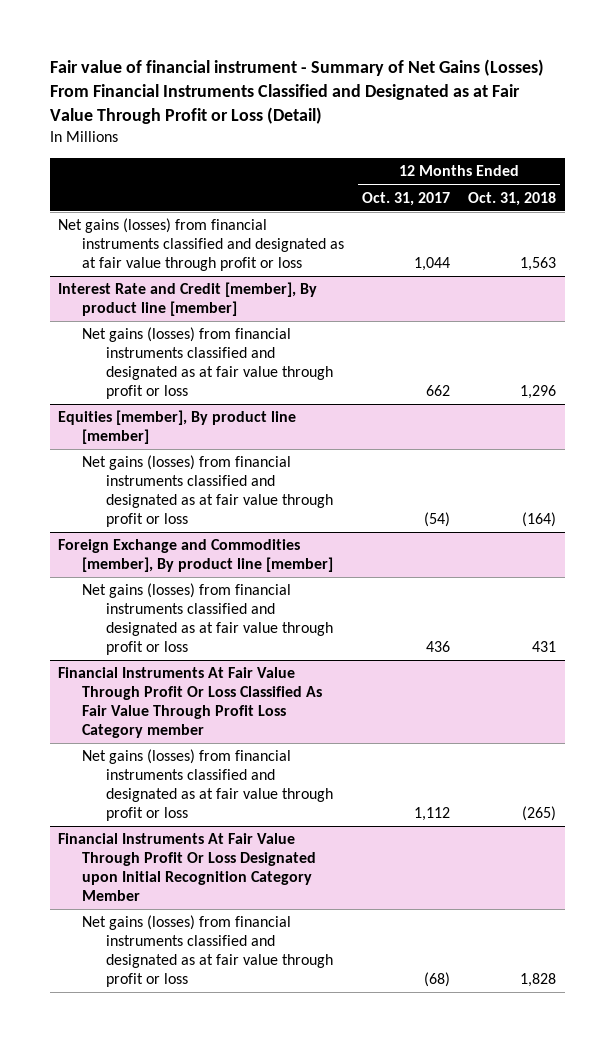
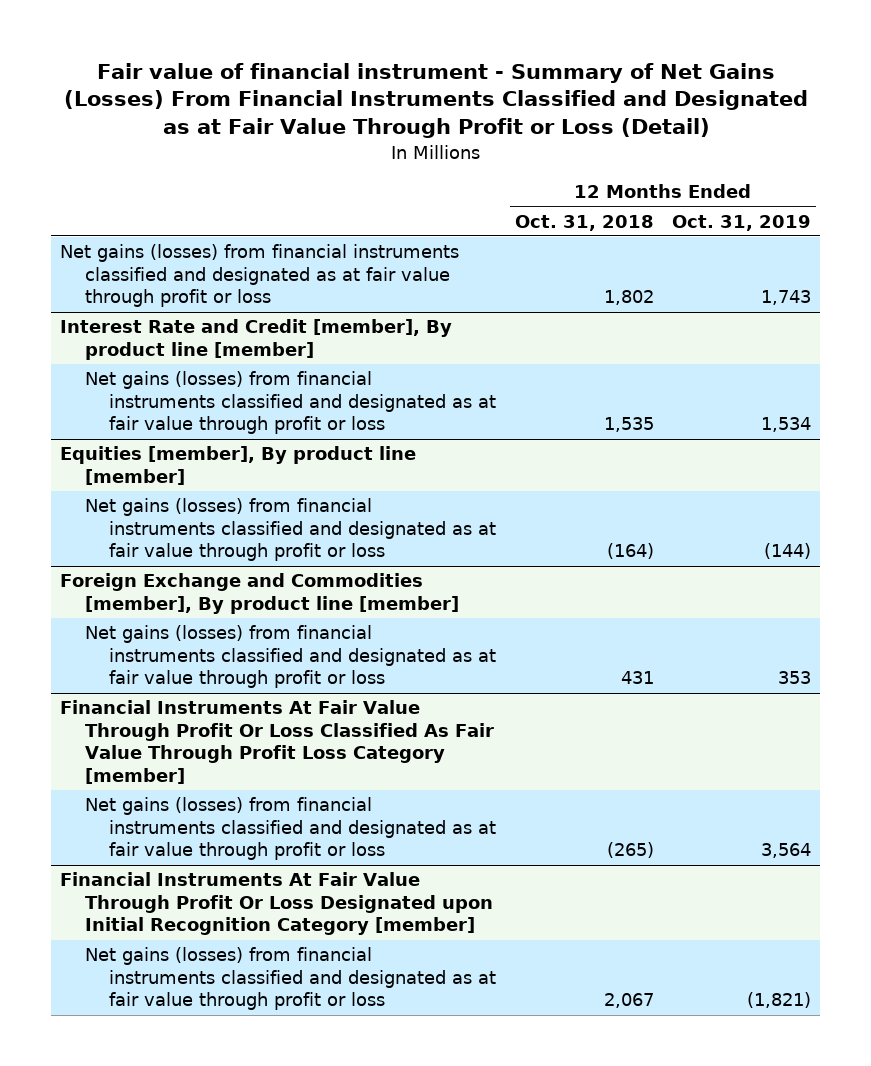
[361,191,450,206] Oct. 31, 2017 -> none
none -> [672,214,812,231] Oct. 31, 2019
[519,256,556,271] 1,563 -> [603,290,654,306] 1,802
[519,384,556,399] 1,296 -> [603,417,654,433] 1,535
[58,667,323,738] Financial Instruments At Fair Value Through Profit Or Loss Classified As Fair Value Through Profit Loss Category member -> [59,700,494,784] Financial Instruments At Fair Value Through Profit Or Loss Classified As Fair Value Through Profit Loss Category [member]
[58,833,317,901] Financial Instruments At Fair Value Through Profit Or Loss Designated upon Initial Recognition Category Member -> [59,872,493,936] Financial Instruments At Fair Value Through Profit Or Loss Designated upon Initial Recognition Category [member]
[519,972,556,987] 1,828 -> [603,993,654,1009] 2,067

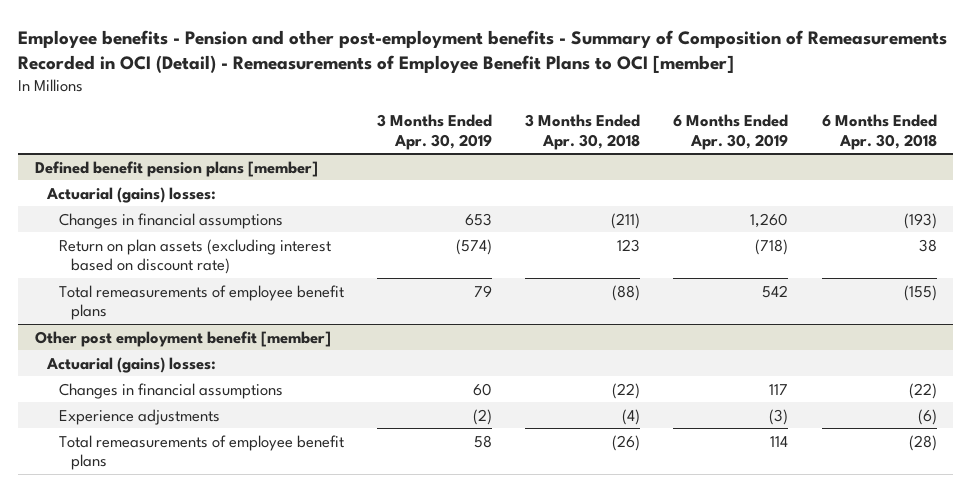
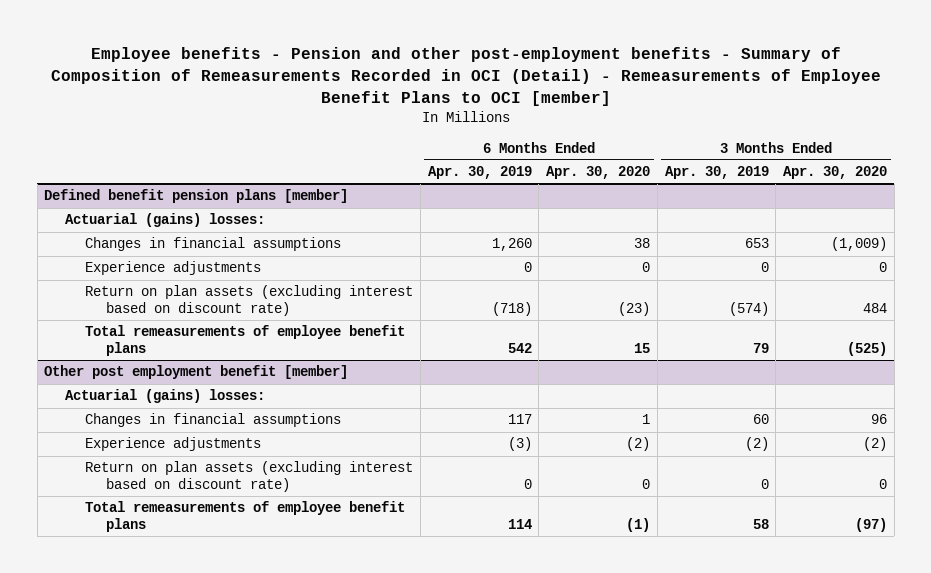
[525,114,641,150] 3 Months Ended Apr. 30, 2018 -> none
[821,114,937,150] 6 Months Ended Apr. 30, 2018 -> none
none -> [546,166,651,180] Apr. 30, 2020
none -> [783,166,888,180] Apr. 30, 2020
none -> [85,261,262,276] Experience adjustments
none -> [85,461,414,492] Return on plan assets (excluding interest based on discount rate)

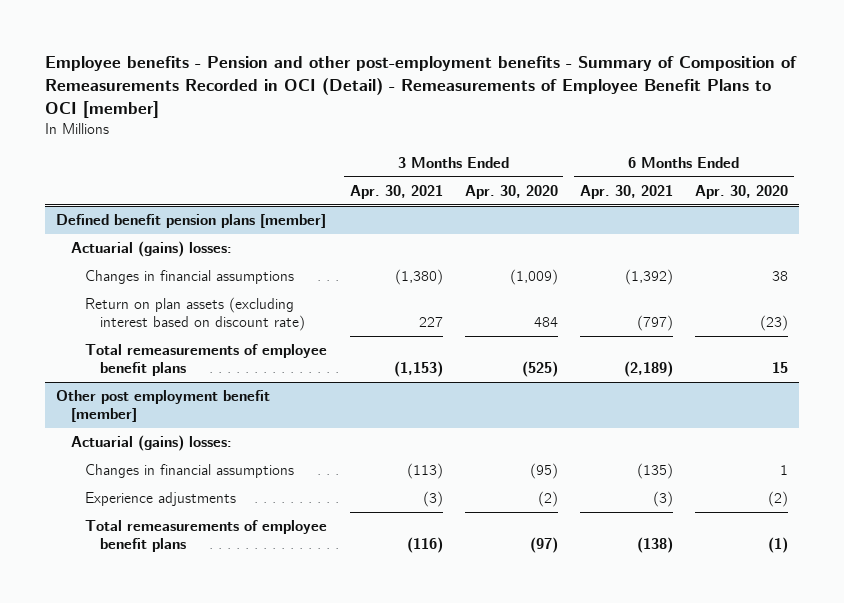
[427,166,532,180] Apr. 30, 2019 -> none
[664,166,769,180] Apr. 30, 2019 -> none
none -> [349,184,443,199] Apr. 30, 2021
none -> [579,184,673,199] Apr. 30, 2021
[85,261,262,276] Experience adjustments -> none
[871,414,888,425] 96 -> [529,463,558,480] (95)
[85,461,414,492] Return on plan assets (excluding interest based on discount rate) -> none

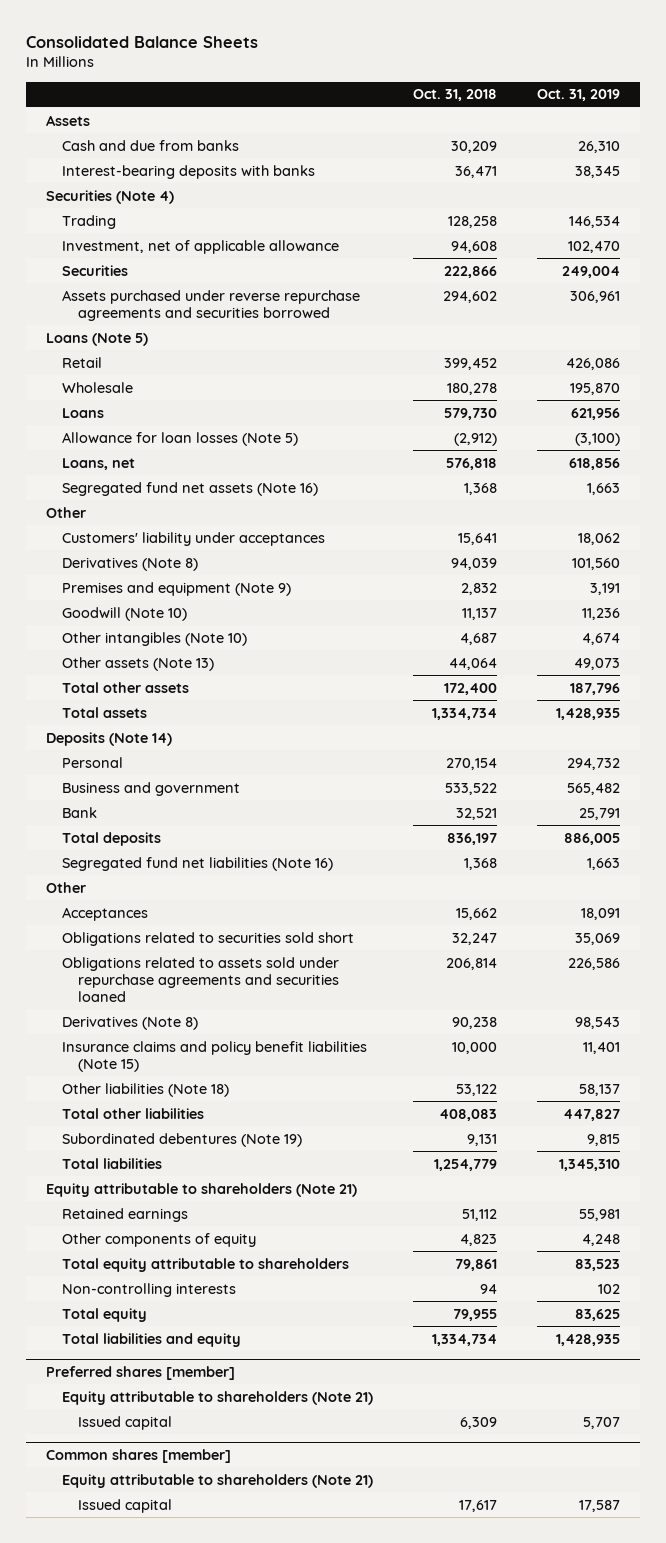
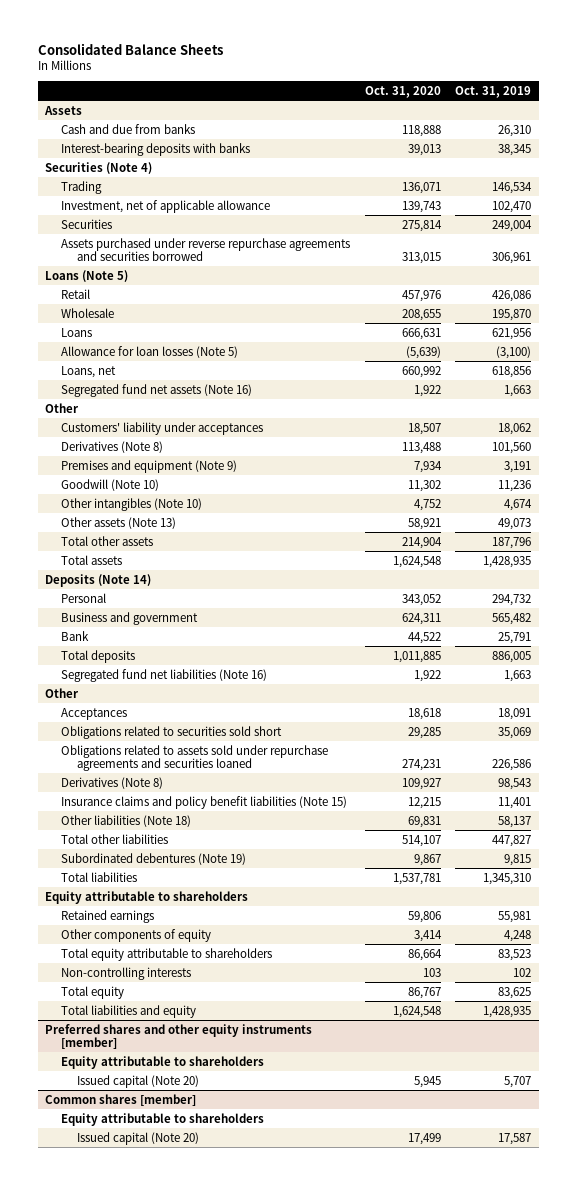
[413,89,498,102] Oct. 31, 2018 -> none
none -> [364,86,441,99] Oct. 31, 2020
[45,1182,357,1197] Equity attributable to shareholders (Note 21) -> [44,890,248,904] Equity attributable to shareholders
[45,1366,235,1381] Preferred shares [member] -> [44,1023,312,1049] Preferred shares and other equity instruments [member]
[61,1390,373,1405] Equity attributable to shareholders (Note 21) -> [60,1055,264,1069] Equity attributable to shareholders
[78,1415,173,1430] Issued capital -> [77,1074,200,1088] Issued capital (Note 20)
[61,1473,373,1488] Equity attributable to shareholders (Note 21) -> [60,1112,264,1126] Equity attributable to shareholders
[78,1498,173,1513] Issued capital -> [77,1131,200,1145] Issued capital (Note 20)

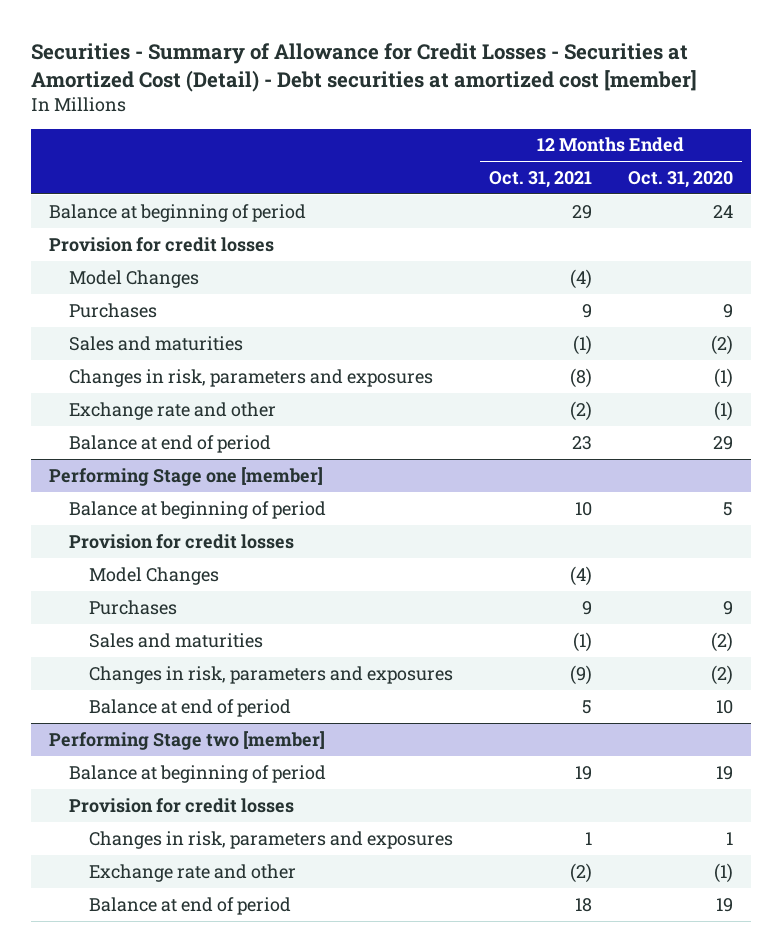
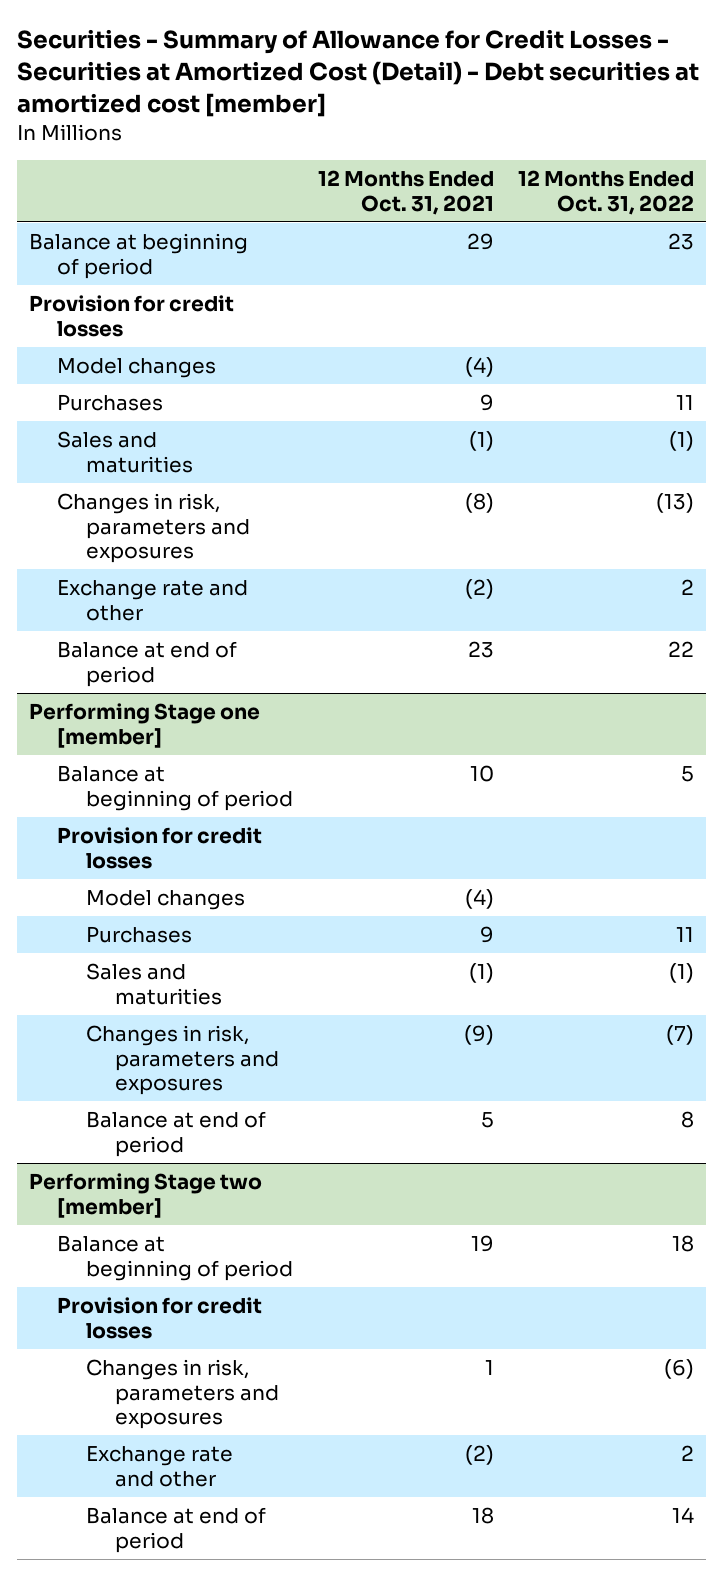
[628,170,734,188] Oct. 31, 2020 -> none
none -> [517,170,694,215] 12 Months Ended Oct. 31, 2022
[69,269,200,288] Model Changes -> [57,358,217,379] Model changes
[89,566,220,585] Model Changes -> [86,890,246,911] Model changes

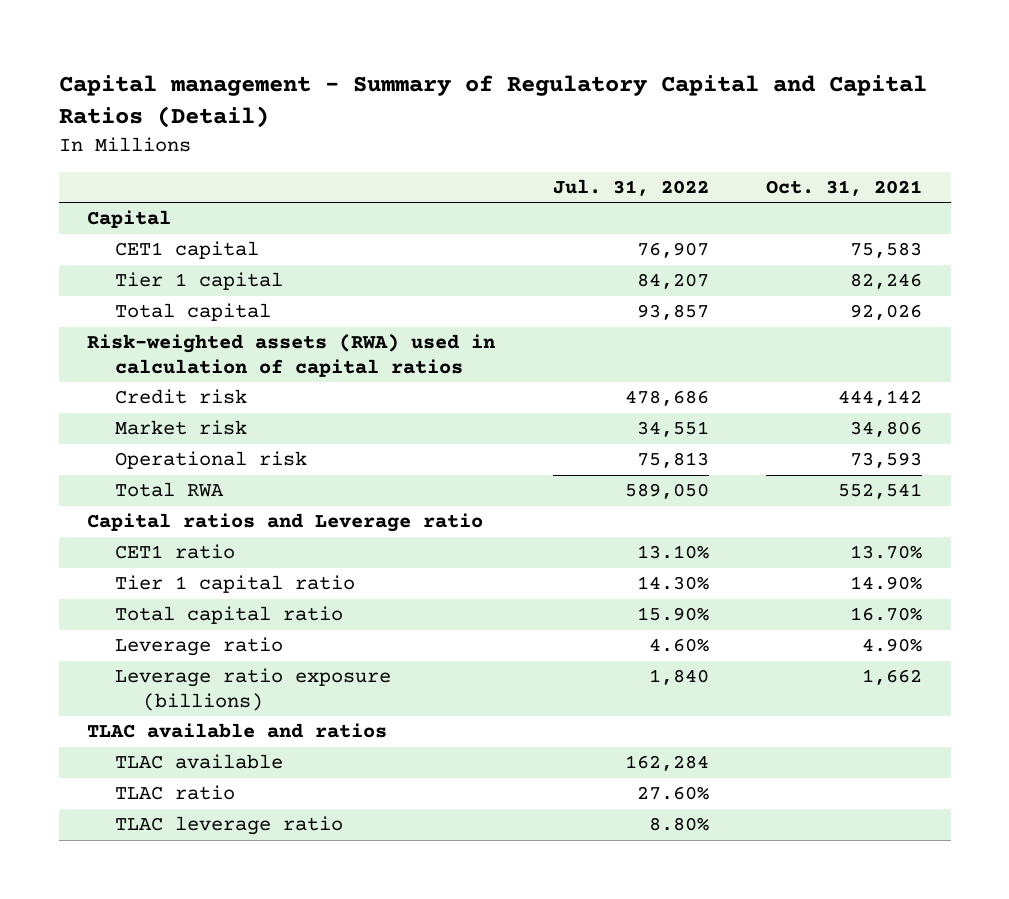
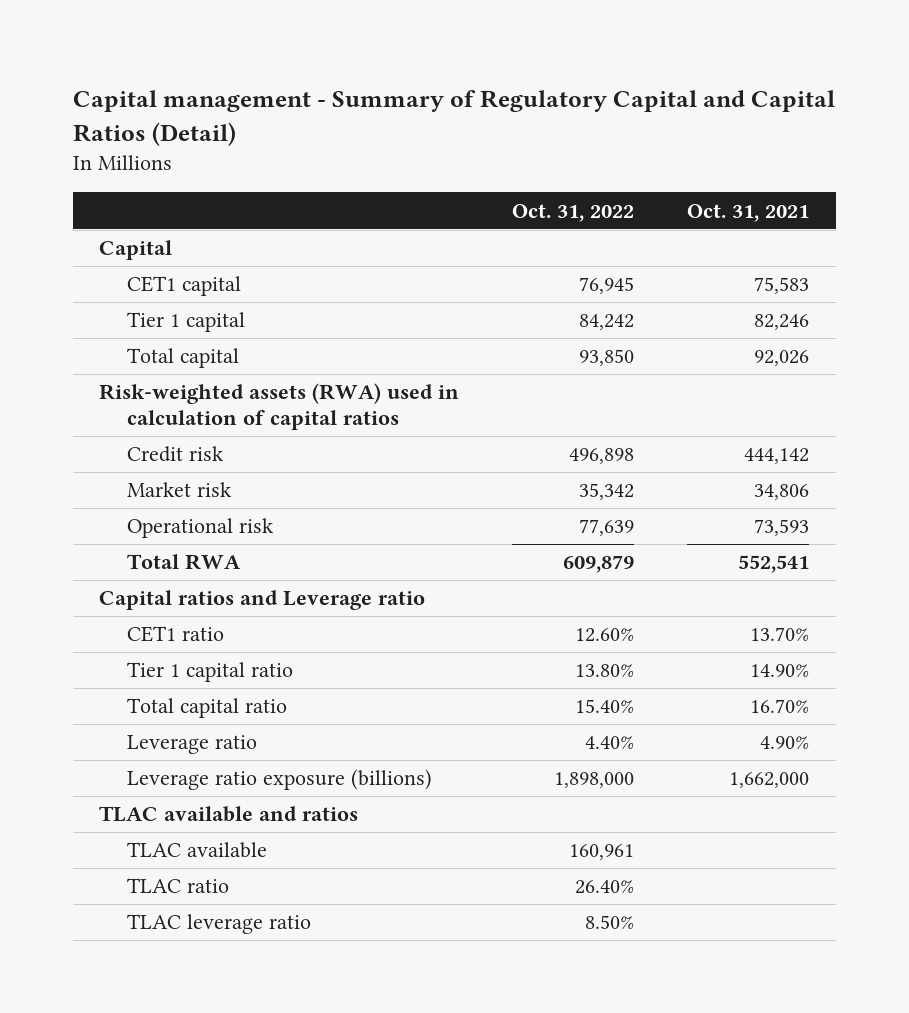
[552,179,709,197] Jul. 31, 2022 -> none
none -> [512,203,635,222] Oct. 31, 2022
[861,669,922,686] 1,662 -> [729,772,810,789] 1,662,000

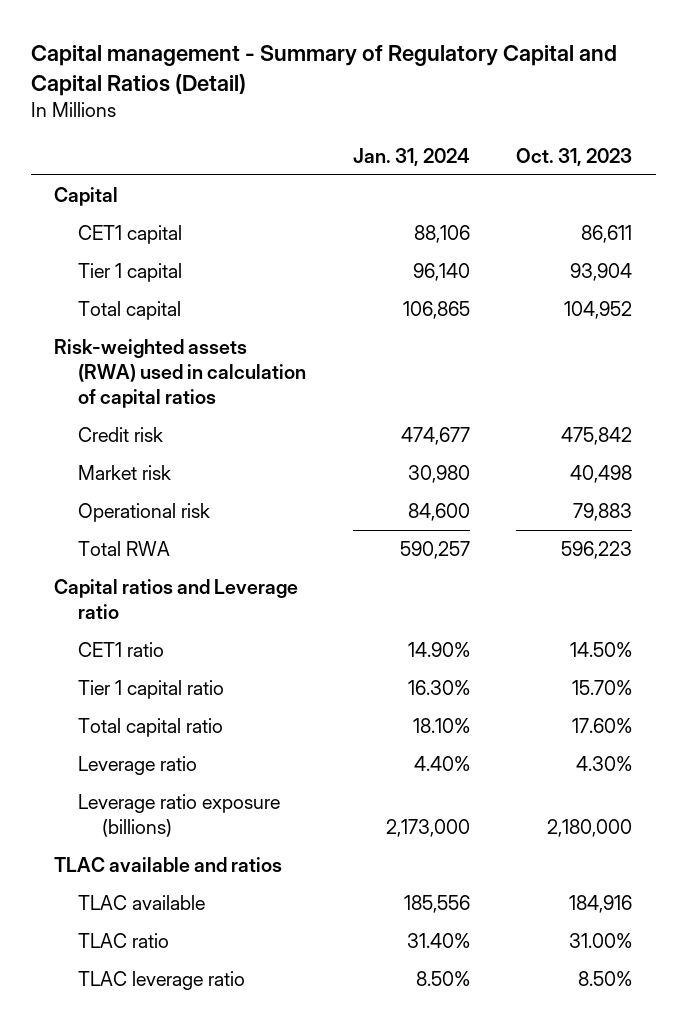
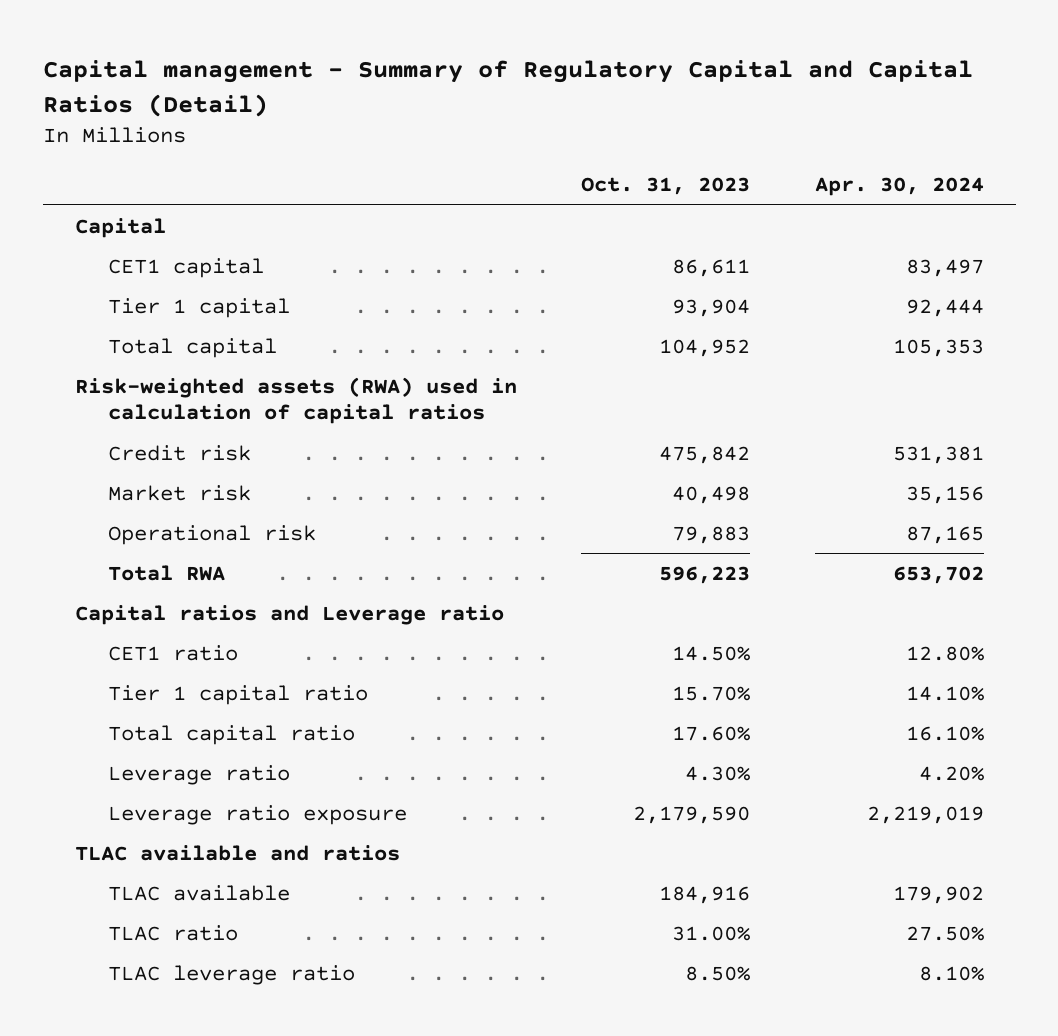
[352,147,470,166] Jan. 31, 2024 -> none
none -> [814,177,984,197] Apr. 30, 2024
[77,794,280,837] Leverage ratio exposure (billions) -> [107,804,407,825] Leverage ratio exposure
[547,818,633,837] 2,180,000 -> [633,805,751,824] 2,179,590

